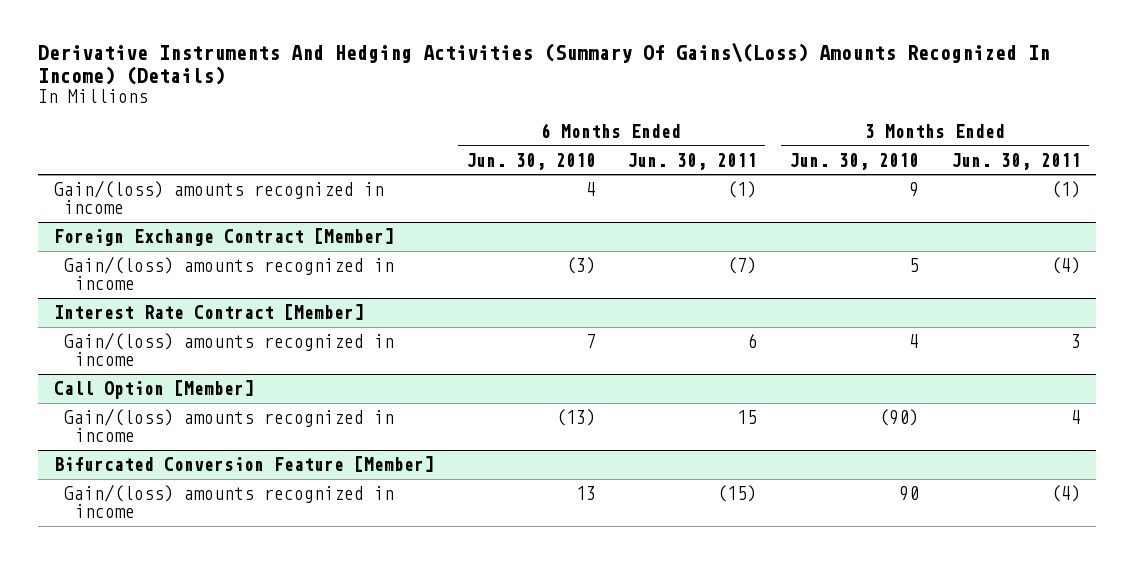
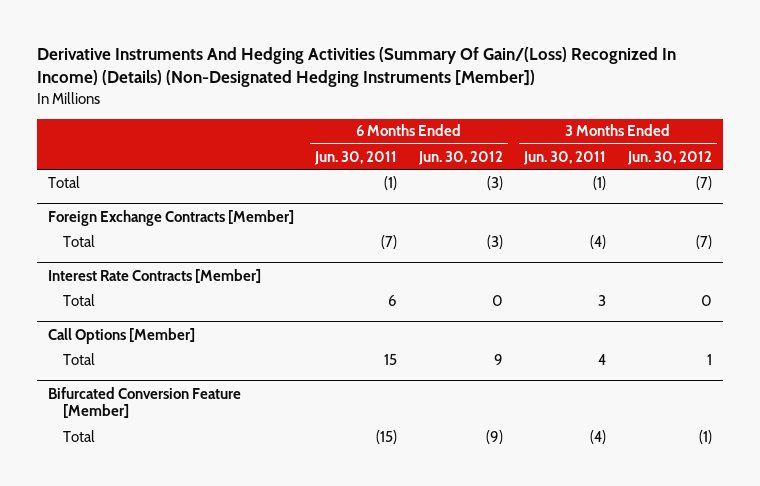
[37,43,1050,86] Derivative Instruments And Hedging Activities (Summary Of Gains\(Loss) Amounts Recognized In Income) (Details) -> [36,47,676,88] Derivative Instruments And Hedging Activities (Summary Of Gain/(Loss) Recognized In Income) (Details) (Non-Designated Hedging Instruments [Member])
[465,152,596,170] Jun. 30, 2010 -> none
[788,152,919,170] Jun. 30, 2010 -> none
none -> [417,150,503,165] Jun. 30, 2012
none -> [626,150,712,165] Jun. 30, 2012
[53,180,384,214] Gain/(loss) amounts recognized in income -> [47,175,80,188] Total
[53,228,394,247] Foreign Exchange Contract [Member] -> [47,209,294,226] Foreign Exchange Contracts [Member]
[64,256,395,290] Gain/(loss) amounts recognized in income -> [62,234,95,247] Total
[53,304,364,321] Interest Rate Contract [Member] -> [47,268,261,283] Interest Rate Contracts [Member]
[64,332,395,366] Gain/(loss) amounts recognized in income -> [62,293,95,306] Total
[53,380,254,400] Call Option [Member] -> [47,327,195,344] Call Options [Member]
[64,408,395,442] Gain/(loss) amounts recognized in income -> [62,352,95,365] Total
[64,484,395,518] Gain/(loss) amounts recognized in income -> [62,429,95,442] Total

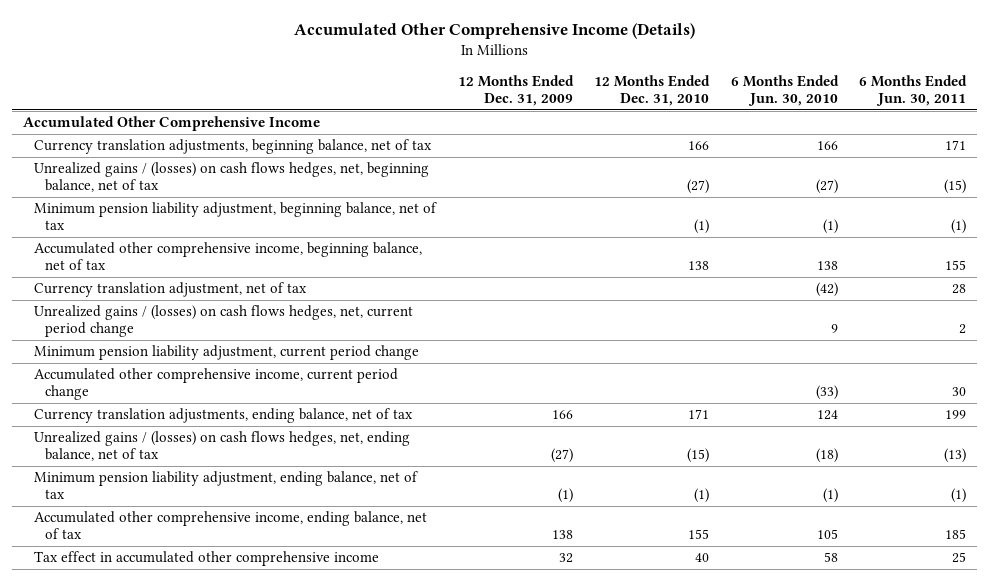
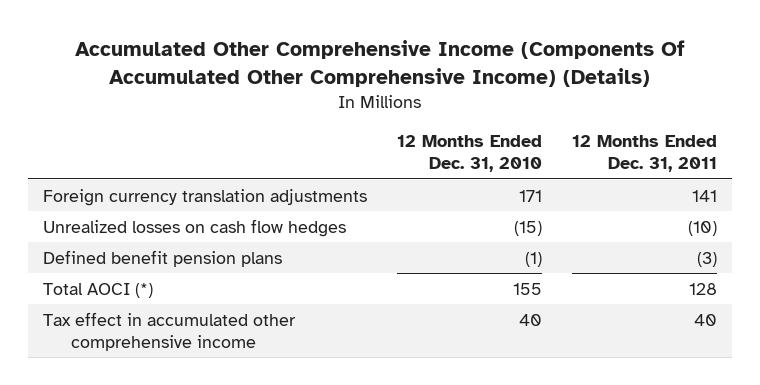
[293,22,695,39] Accumulated Other Comprehensive Income (Details) -> [75,39,686,87] Accumulated Other Comprehensive Income (Components Of Accumulated Other Comprehensive Income) (Details)
[457,74,574,107] 12 Months Ended Dec. 31, 2009 -> none
[730,74,839,107] 6 Months Ended Jun. 30, 2010 -> none
[859,74,968,107] 6 Months Ended Jun. 30, 2011 -> none
none -> [572,135,718,173] 12 Months Ended Dec. 31, 2011
[22,116,320,132] Accumulated Other Comprehensive Income -> none
[33,242,422,271] Accumulated other comprehensive income, beginning balance, net of tax -> none
[33,282,307,298] Currency translation adjustment, net of tax -> none
[33,305,413,338] Unrealized gains / (losses) on cash flows hedges, net, current period change -> none
[33,345,419,361] Minimum pension liability adjustment, current period change -> none
[33,368,398,401] Accumulated other comprehensive income, current period change -> none
[33,408,413,424] Currency translation adjustments, ending balance, net of tax -> none
[33,431,410,462] Unrealized gains / (losses) on cash flows hedges, net, ending balance, net of tax -> none
[33,471,418,500] Minimum pension liability adjustment, ending balance, net of tax -> none
[33,139,432,155] Currency translation adjustments, beginning balance, net of tax -> [43,188,368,206] Foreign currency translation adjustments
[688,141,710,151] 166 -> [519,189,543,202] 171
[33,162,429,193] Unrealized gains / (losses) on cash flows hedges, net, beginning balance, net of tax -> [43,218,347,237] Unrealized losses on cash flow hedges
[687,179,710,195] (27) -> [514,220,543,236] (15)
[33,202,437,231] Minimum pension liability adjustment, beginning balance, net of tax -> [43,249,283,267] Defined benefit pension plans
[33,511,427,540] Accumulated other comprehensive income, ending balance, net of tax -> [43,282,154,298] Total AOCI (*)

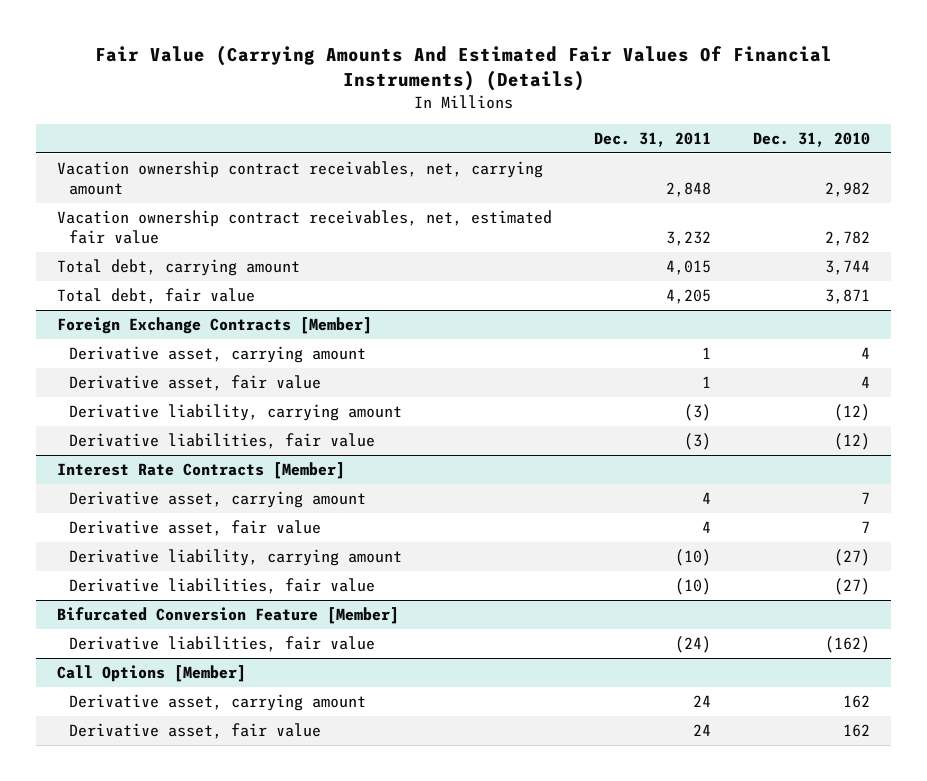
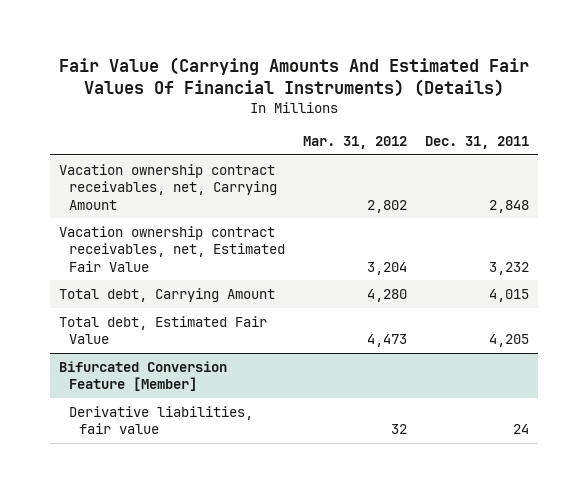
[753,131,871,147] Dec. 31, 2010 -> none
none -> [302,136,407,150] Mar. 31, 2012
[57,316,373,334] Foreign Exchange Contracts [Member] -> none
[68,345,366,363] Derivative asset, carrying amount -> none
[68,374,321,391] Derivative asset, fair value -> none
[68,403,402,421] Derivative liability, carrying amount -> none
[68,432,375,449] Derivative liabilities, fair value -> none
[57,461,346,479] Interest Rate Contracts [Member] -> none
[68,490,366,508] Derivative asset, carrying amount -> none
[68,519,321,536] Derivative asset, fair value -> none
[68,548,402,566] Derivative liability, carrying amount -> none
[68,577,375,594] Derivative liabilities, fair value -> none
[57,160,544,196] Vacation ownership contract receivables, net, carrying amount -> [58,164,277,210] Vacation ownership contract receivables, net, Carrying Amount
[57,209,553,245] Vacation ownership contract receivables, net, estimated fair value -> [58,226,285,272] Vacation ownership contract receivables, net, Estimated Fair Value
[57,258,301,276] Total debt, carrying amount -> [58,288,275,303] Total debt, Carrying Amount
[57,287,256,304] Total debt, fair value -> [58,316,267,345] Total debt, Estimated Fair Value
[57,664,247,682] Call Options [Member] -> none
[68,693,366,711] Derivative asset, carrying amount -> none
[68,722,321,739] Derivative asset, fair value -> none
[675,635,712,653] (24) -> [512,424,529,435] 24

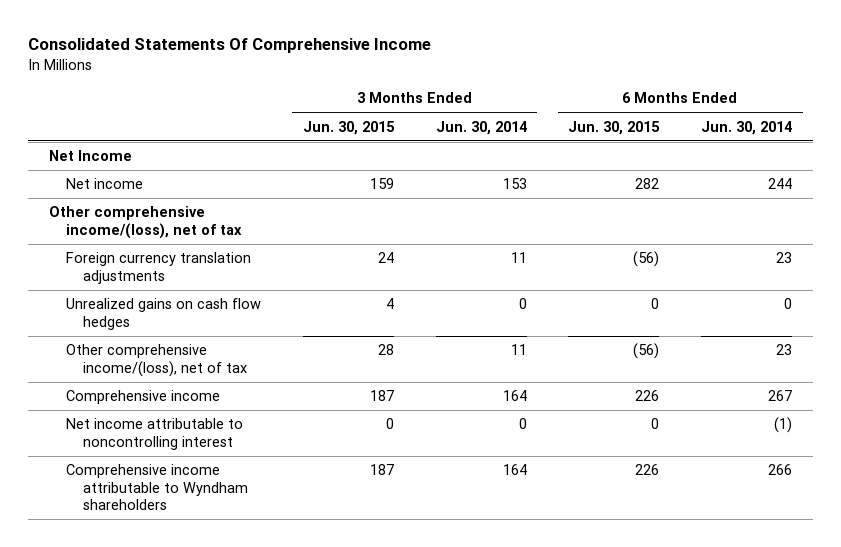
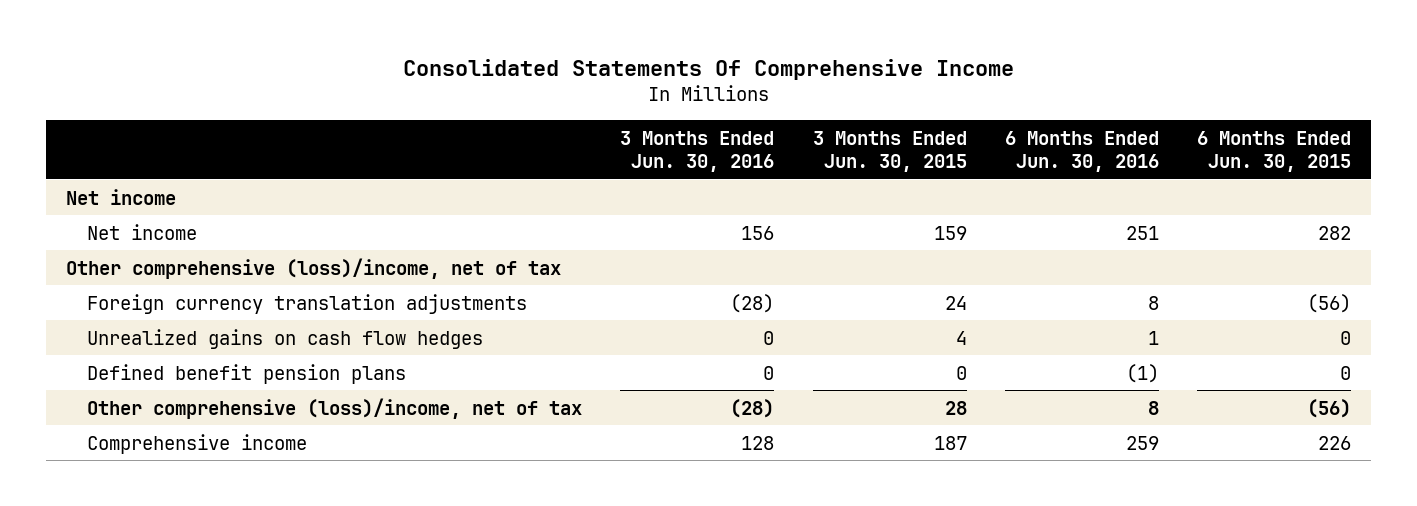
[435,120,527,135] Jun. 30, 2014 -> none
[701,120,793,135] Jun. 30, 2014 -> none
none -> [620,130,775,172] 3 Months Ended Jun. 30, 2016
none -> [1005,130,1160,172] 6 Months Ended Jun. 30, 2016
[48,150,132,162] Net Income -> [65,188,176,205] Net income
[48,206,243,239] Other comprehensive income/(loss), net of tax -> [65,257,561,279] Other comprehensive (loss)/income, net of tax
none -> [87,363,407,384] Defined benefit pension plans
[66,344,248,377] Other comprehensive income/(loss), net of tax -> [87,397,583,419] Other comprehensive (loss)/income, net of tax
[66,418,244,450] Net income attributable to noncontrolling interest -> none
[66,464,249,511] Comprehensive income attributable to Wyndham shareholders -> none

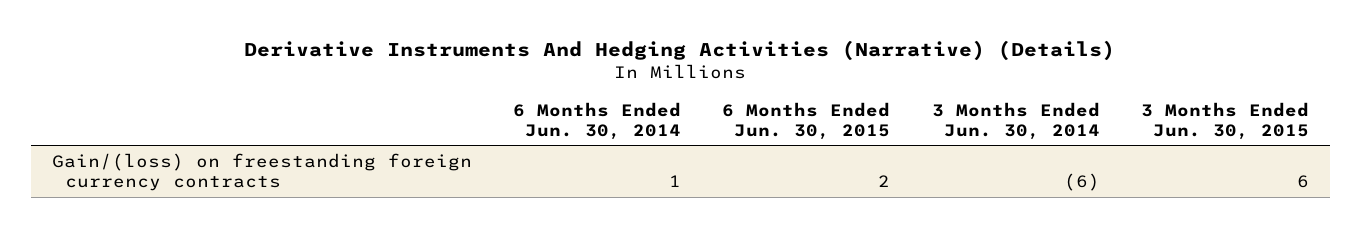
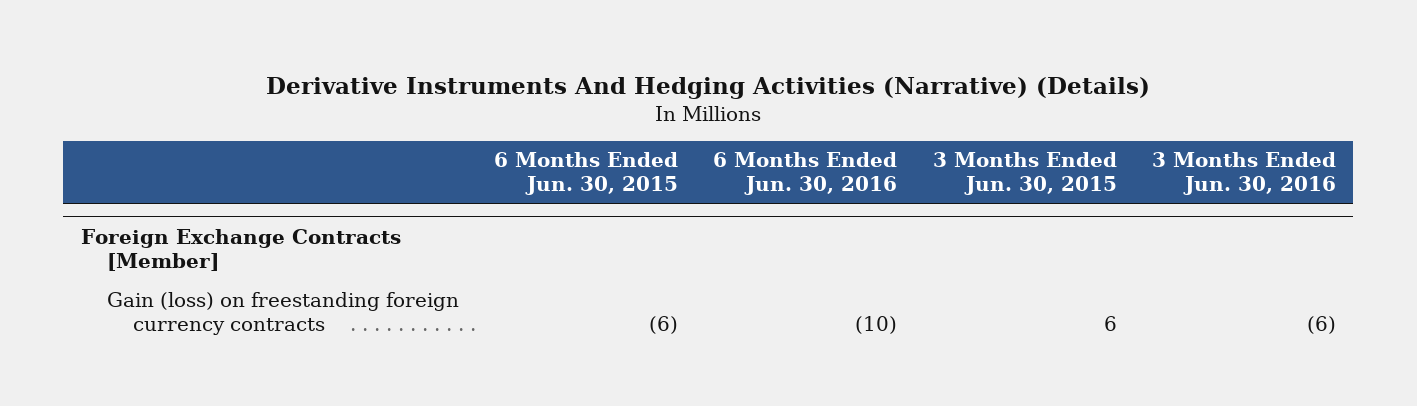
[513,101,682,140] 6 Months Ended Jun. 30, 2014 -> none
[931,101,1100,140] 3 Months Ended Jun. 30, 2014 -> none
none -> [713,152,898,196] 6 Months Ended Jun. 30, 2016
none -> [1151,152,1336,196] 3 Months Ended Jun. 30, 2016
none -> [81,228,402,271] Foreign Exchange Contracts [Member]
[51,153,472,191] Gain/(loss) on freestanding foreign currency contracts -> [106,291,459,335] Gain (loss) on freestanding foreign currency contracts
[878,174,891,187] 2 -> [649,315,679,334] (6)

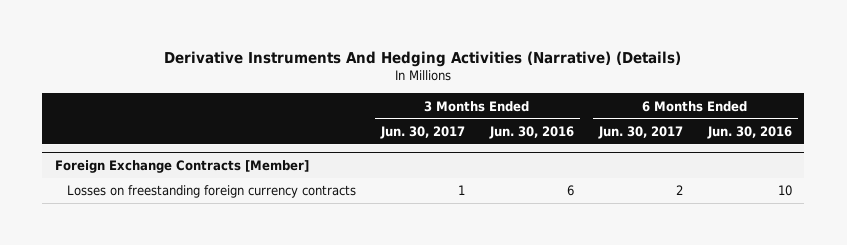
[494,152,679,196] 6 Months Ended Jun. 30, 2015 -> none
[932,152,1117,196] 3 Months Ended Jun. 30, 2015 -> none
none -> [379,126,465,140] Jun. 30, 2017
none -> [597,126,683,140] Jun. 30, 2017
[106,291,459,335] Gain (loss) on freestanding foreign currency contracts -> [66,185,356,199] Losses on freestanding foreign currency contracts
[855,315,898,334] (10) -> [777,185,792,197] 10
[1306,315,1336,334] (6) -> [566,185,574,197] 6

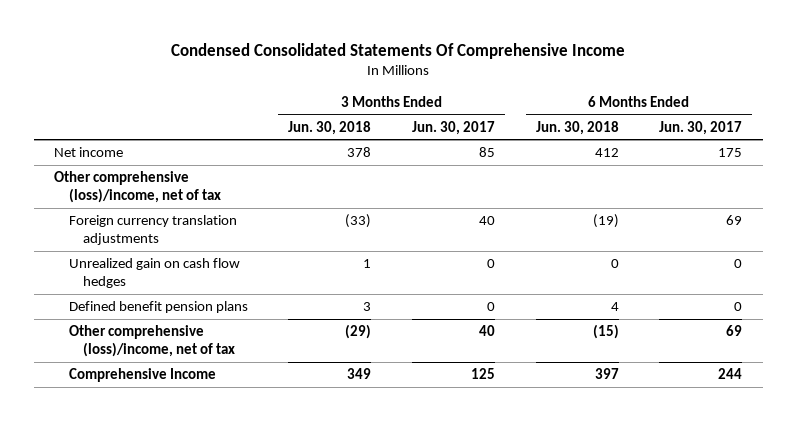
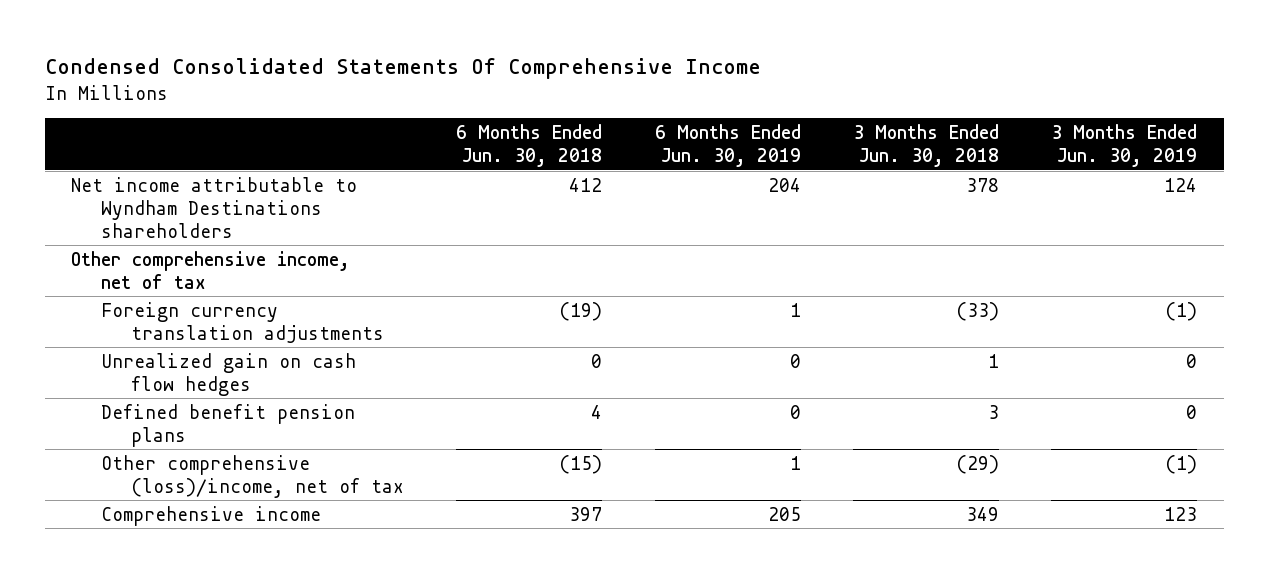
[412,120,496,135] Jun. 30, 2017 -> none
[659,120,743,135] Jun. 30, 2017 -> none
none -> [654,124,801,168] 6 Months Ended Jun. 30, 2019
none -> [1051,124,1198,168] 3 Months Ended Jun. 30, 2019
[54,147,124,158] Net income -> [71,176,358,238] Net income attributable to Wyndham Destinations shareholders
[54,171,221,204] Other comprehensive (loss)/income, net of tax -> [71,250,351,289] Other comprehensive income, net of tax
[68,368,216,383] Comprehensive Income -> [100,505,321,526] Comprehensive income

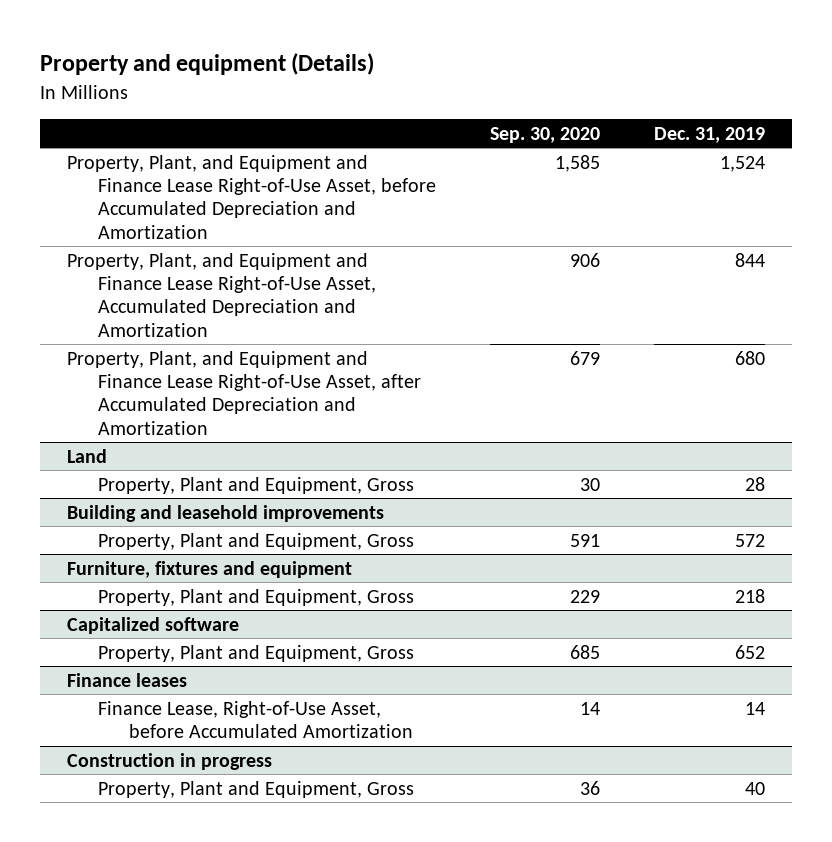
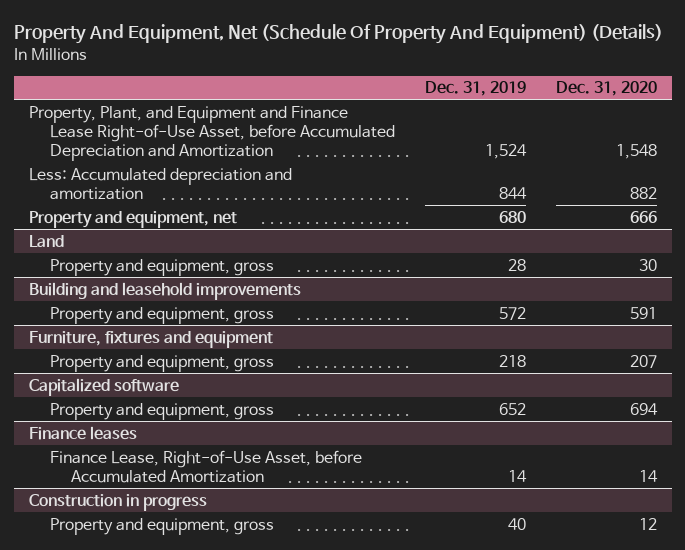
[40,53,375,76] Property and equipment (Details) -> [13,24,663,45] Property And Equipment, Net (Schedule Of Property And Equipment) (Details)
[489,126,600,143] Sep. 30, 2020 -> none
none -> [555,81,657,97] Dec. 31, 2020
[66,252,376,337] Property, Plant, and Equipment and Finance Lease Right-of-Use Asset, Accumulated Depreciation and Amortization -> [28,167,292,200] Less: Accumulated depreciation and amortization
[66,350,421,435] Property, Plant, and Equipment and Finance Lease Right-of-Use Asset, after Accumulated Depreciation and Amortization -> [28,210,237,228] Property and equipment, net
[97,476,414,494] Property, Plant and Equipment, Gross -> [49,258,274,276] Property and equipment, gross
[97,532,414,550] Property, Plant and Equipment, Gross -> [49,306,274,324] Property and equipment, gross
[97,588,414,606] Property, Plant and Equipment, Gross -> [49,354,274,372] Property and equipment, gross
[97,644,414,662] Property, Plant and Equipment, Gross -> [49,402,274,420] Property and equipment, gross
[97,780,414,798] Property, Plant and Equipment, Gross -> [49,517,274,535] Property and equipment, gross

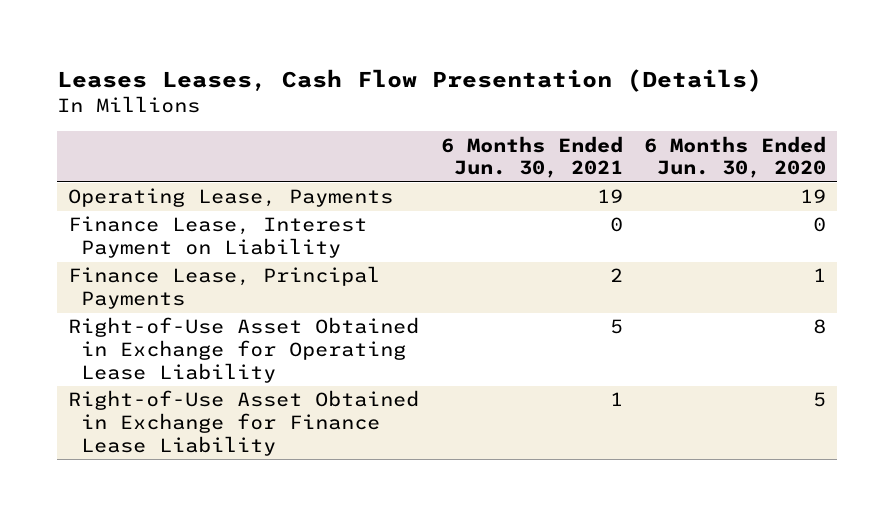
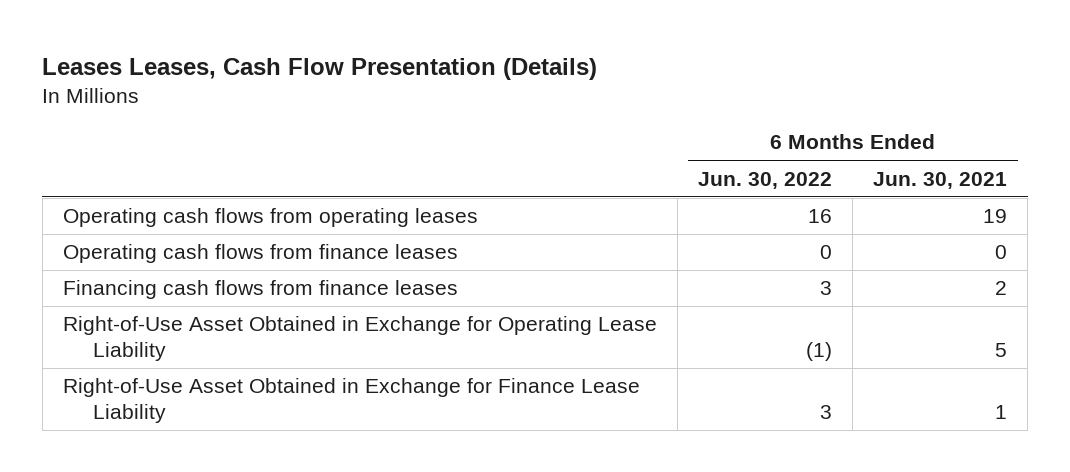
[644,135,827,179] 6 Months Ended Jun. 30, 2020 -> none
none -> [698,171,833,189] Jun. 30, 2022
[68,188,394,208] Operating Lease, Payments -> [62,208,478,228] Operating cash flows from operating leases
[68,216,368,259] Finance Lease, Interest Payment on Liability -> [62,244,458,264] Operating cash flows from finance leases
[68,266,381,310] Finance Lease, Principal Payments -> [62,280,458,300] Financing cash flows from finance leases

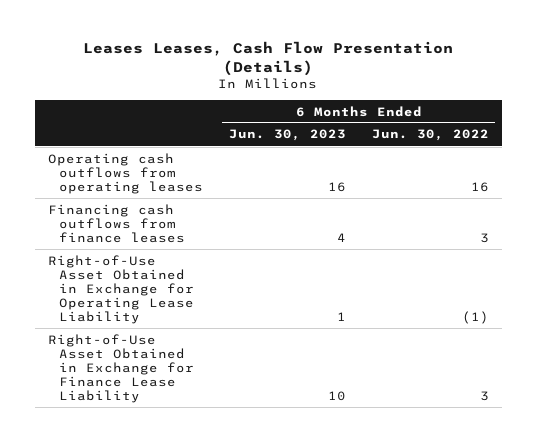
[873,171,1008,189] Jun. 30, 2021 -> none
none -> [228,129,346,142] Jun. 30, 2023
[62,244,458,264] Operating cash flows from finance leases -> none
[62,208,478,228] Operating cash flows from operating leases -> [47,152,203,194] Operating cash outflows from operating leases
[62,280,458,300] Financing cash flows from finance leases -> [47,203,185,243] Financing cash outflows from finance leases

